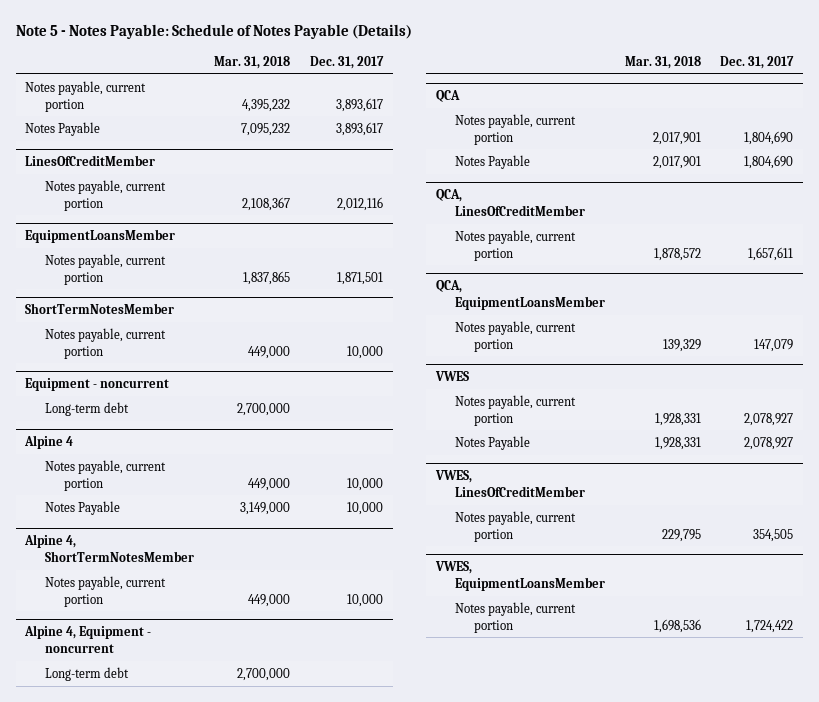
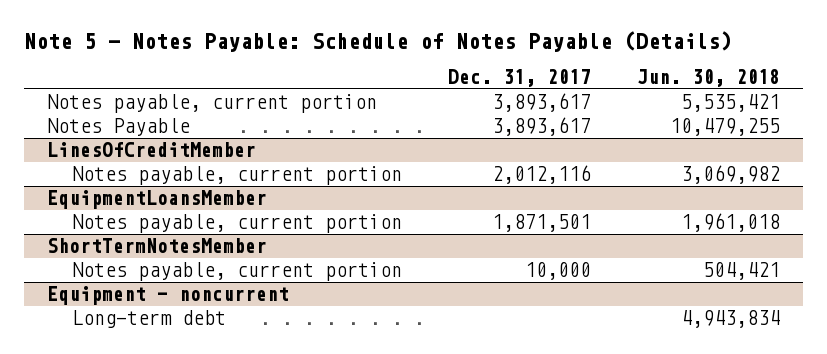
[214,56,291,70] Mar. 31, 2018 -> none
none -> [637,68,781,87] Jun. 30, 2018
[24,435,74,450] Alpine 4 -> none
[44,459,166,491] Notes payable, current portion -> none
[44,500,120,515] Notes Payable -> none
[24,534,194,563] Alpine 4, ShortTermNotesMember -> none
[44,575,166,607] Notes payable, current portion -> none
[24,625,152,654] Alpine 4, Equipment - noncurrent -> none
[44,666,129,681] Long-term debt -> none
[435,90,460,103] QCA -> none
[455,113,577,145] Notes payable, current portion -> none
[455,154,531,169] Notes Payable -> none
[435,189,586,217] QCA, LinesOfCreditMember -> none
[455,229,577,261] Notes payable, current portion -> none
[435,280,606,311] QCA, EquipmentLoansMember -> none
[455,320,577,352] Notes payable, current portion -> none
[434,371,469,382] VWES -> none
[455,394,577,426] Notes payable, current portion -> none
[455,435,531,450] Notes Payable -> none
[434,470,586,498] VWES, LinesOfCreditMember -> none
[455,510,577,542] Notes payable, current portion -> none
[434,561,606,592] VWES, EquipmentLoansMember -> none
[455,601,577,633] Notes payable, current portion -> none

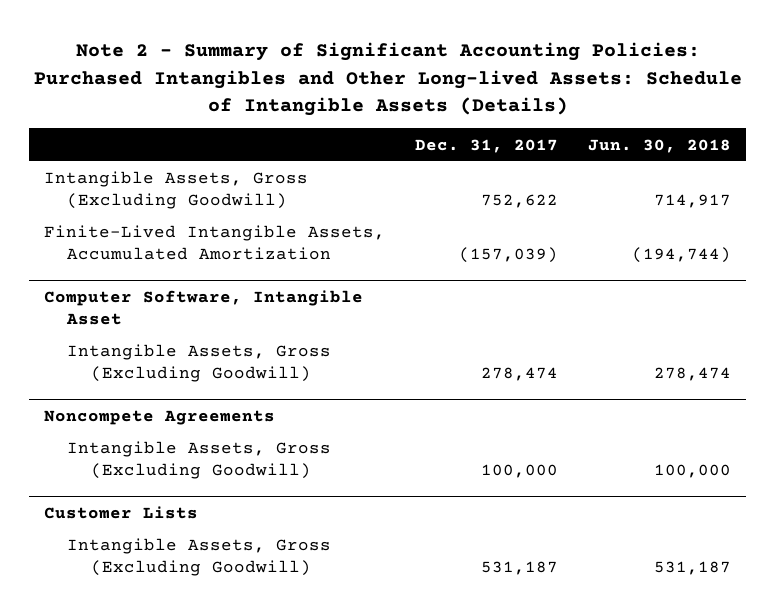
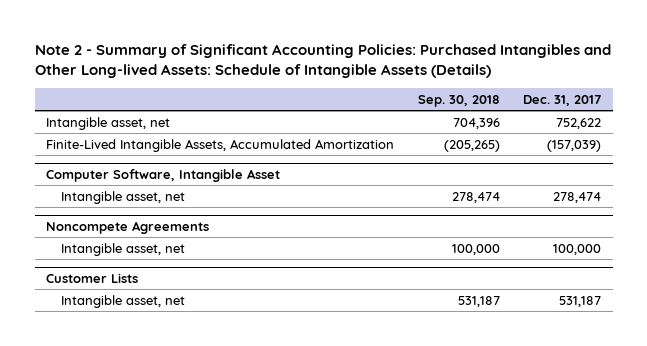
[588,138,732,153] Jun. 30, 2018 -> none
none -> [417,94,500,107] Sep. 30, 2018
[44,171,309,209] Intangible Assets, Gross (Excluding Goodwill) -> [46,116,171,130] Intangible asset, net
[67,344,332,382] Intangible Assets, Gross (Excluding Goodwill) -> [61,190,186,204] Intangible asset, net
[67,441,332,479] Intangible Assets, Gross (Excluding Goodwill) -> [61,242,186,256] Intangible asset, net
[67,538,332,576] Intangible Assets, Gross (Excluding Goodwill) -> [61,294,186,308] Intangible asset, net

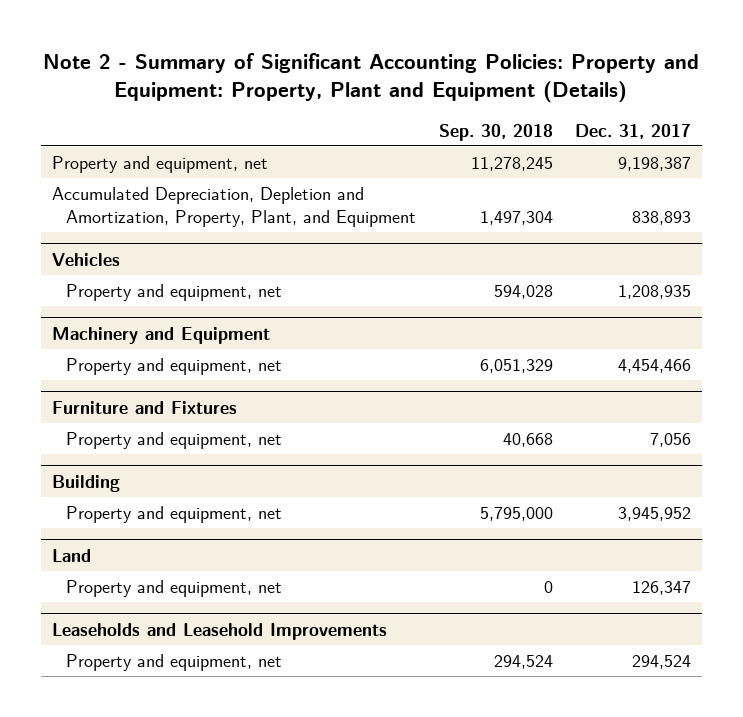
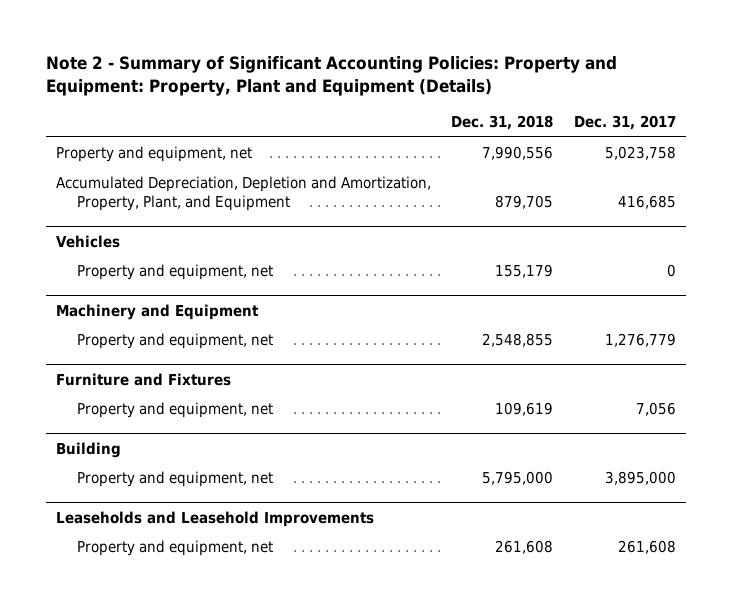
[438,123,553,141] Sep. 30, 2018 -> none
none -> [451,115,554,131] Dec. 31, 2018
[618,156,692,171] 9,198,387 -> [604,146,676,161] 5,023,758
[632,211,692,226] 838,893 -> [617,195,676,210] 416,685
[618,284,692,299] 1,208,935 -> [666,264,676,278] 0
[618,358,692,373] 4,454,466 -> [604,333,676,348] 1,276,779
[51,548,91,562] Land -> none
[66,579,283,597] Property and equipment, net -> none
[618,506,692,521] 3,945,952 -> [604,471,676,486] 3,895,000
[632,654,692,669] 294,524 -> [617,540,676,555] 261,608

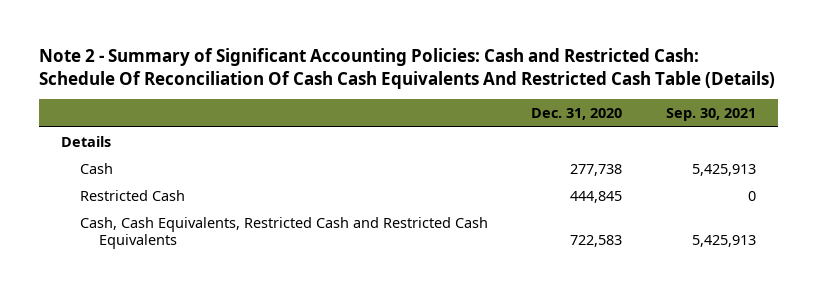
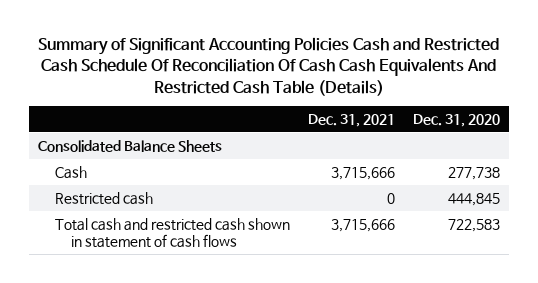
[39,47,776,89] Note 2 - Summary of Significant Accounting Policies: Cash and Restricted Cash: Schedule Of Reconciliation Of Cash Cash Equivalents And Restricted Cash Table (Details) -> [38,37,500,96] Summary of Significant Accounting Policies Cash and Restricted Cash Schedule Of Reconciliation Of Cash Cash Equivalents And Restricted Cash Table (Details)
[665,108,756,122] Sep. 30, 2021 -> none
none -> [307,113,395,127] Dec. 31, 2021
[60,135,111,147] Details -> [38,139,223,152] Consolidated Balance Sheets
[79,189,185,201] Restricted Cash -> [54,191,153,205] Restricted cash
[79,216,488,250] Cash, Cash Equivalents, Restricted Cash and Restricted Cash Equivalents -> [54,217,290,248] Total cash and restricted cash shown in statement of cash flows

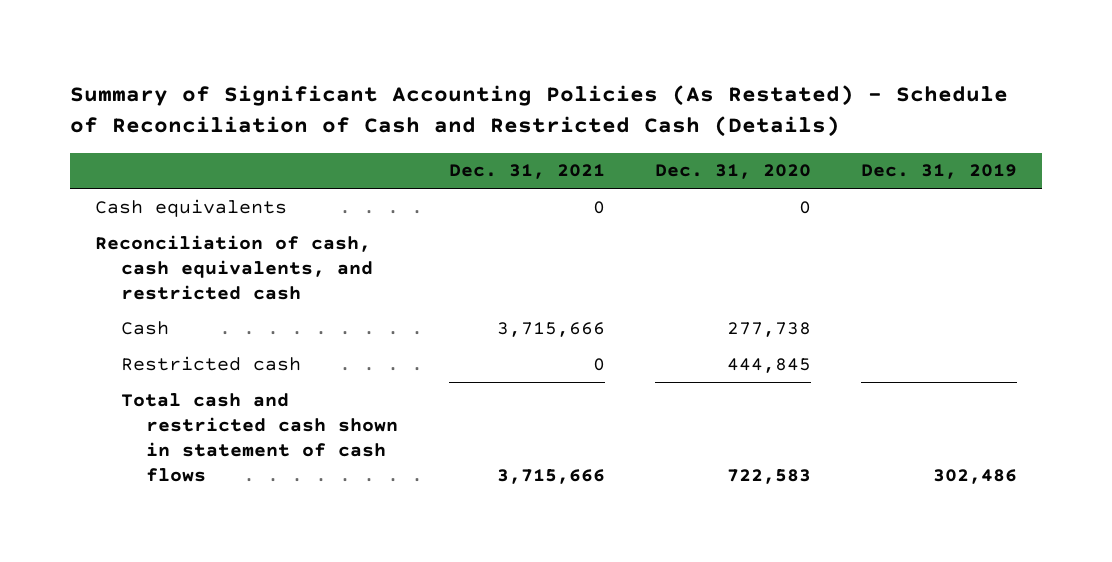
[38,37,500,96] Summary of Significant Accounting Policies Cash and Restricted Cash Schedule Of Reconciliation Of Cash Cash Equivalents And Restricted Cash Table (Details) -> [69,85,1008,138] Summary of Significant Accounting Policies (As Restated) - Schedule of Reconciliation of Cash and Restricted Cash (Details)
none -> [861,164,1018,180] Dec. 31, 2019
[38,139,223,152] Consolidated Balance Sheets -> none
none -> [94,198,287,217] Cash equivalents
none -> [94,234,373,300] Reconciliation of cash, cash equivalents, and restricted cash

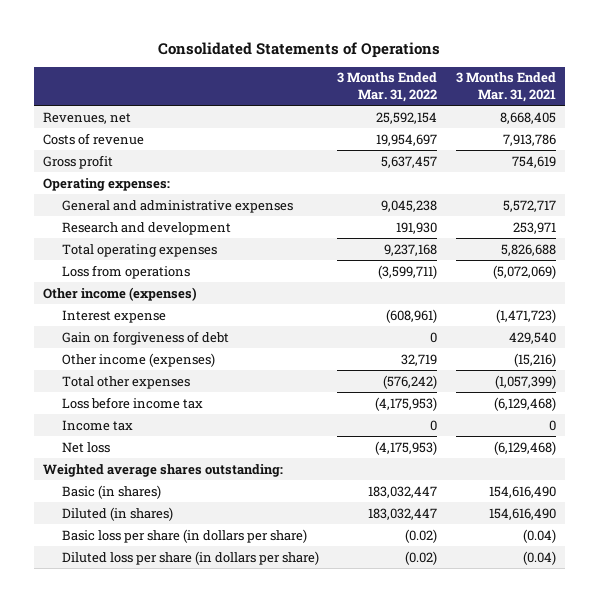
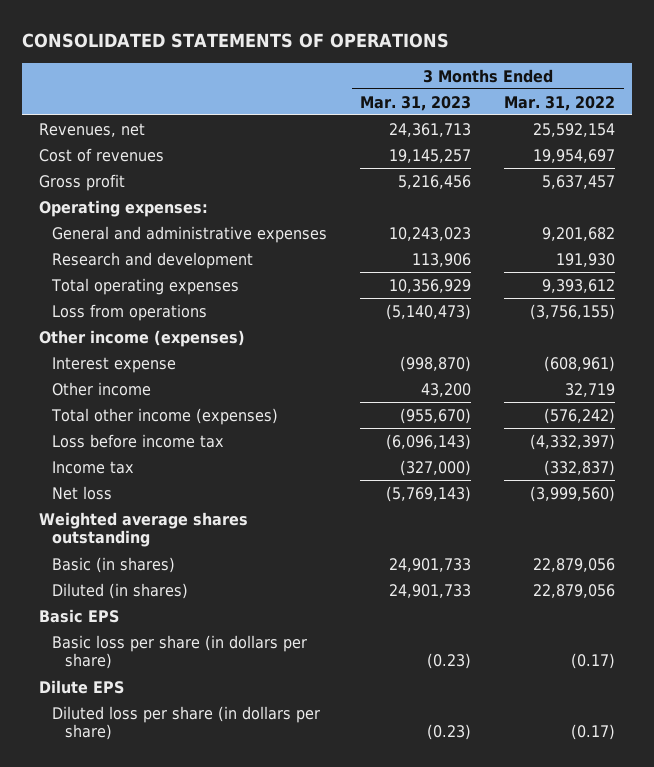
[158,41,441,58] Consolidated Statements of Operations -> [22,32,450,48] CONSOLIDATED STATEMENTS OF OPERATIONS
[455,72,556,102] 3 Months Ended Mar. 31, 2021 -> none
none -> [360,95,472,111] Mar. 31, 2023
[42,132,144,145] Costs of revenue -> [38,147,164,162] Cost of revenues
[381,199,438,212] 9,045,238 -> [542,226,616,241] 9,201,682
[384,243,438,256] 9,237,168 -> [542,278,616,293] 9,393,612
[378,264,438,279] (3,599,711) -> [530,303,616,320] (3,756,155)
[61,330,229,345] Gain on forgiveness of debt -> none
[61,352,215,367] Other income (expenses) -> [52,381,152,396] Other income
[61,375,190,389] Total other expenses -> [51,407,279,425] Total other income (expenses)
[375,396,438,411] (4,175,953) -> [530,433,616,450] (4,332,397)
[430,419,438,431] 0 -> [544,459,616,476] (332,837)
[375,440,438,455] (4,175,953) -> [530,485,616,502] (3,999,560)
[42,463,283,477] Weighted average shares outstanding: -> [38,511,248,548] Weighted average shares outstanding
[368,485,438,498] 183,032,447 -> [533,557,616,572] 22,879,056
[368,507,438,520] 183,032,447 -> [533,583,616,598] 22,879,056
none -> [38,608,119,623] Basic EPS
[405,528,438,543] (0.02) -> [571,653,616,670] (0.17)
none -> [38,679,124,694] Dilute EPS
[405,550,438,565] (0.02) -> [571,724,616,741] (0.17)

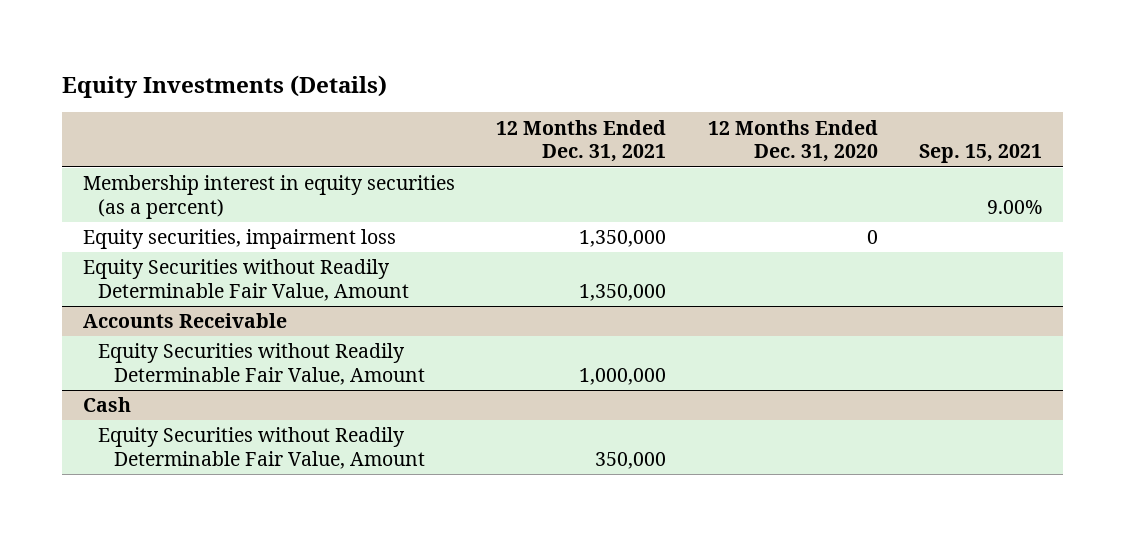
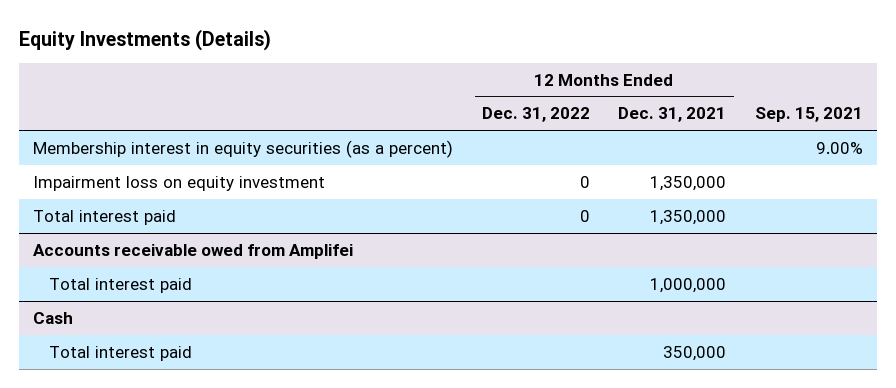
[707,119,878,163] 12 Months Ended Dec. 31, 2020 -> none
none -> [481,107,590,123] Dec. 31, 2022
[82,229,396,250] Equity securities, impairment loss -> [33,175,326,191] Impairment loss on equity investment
[82,259,410,302] Equity Securities without Readily Determinable Fair Value, Amount -> [33,209,177,225] Total interest paid
[82,313,287,329] Accounts Receivable -> [33,243,354,259] Accounts receivable owed from Amplifei
[98,343,425,386] Equity Securities without Readily Determinable Fair Value, Amount -> [48,277,192,293] Total interest paid
[98,427,425,470] Equity Securities without Readily Determinable Fair Value, Amount -> [48,345,192,361] Total interest paid

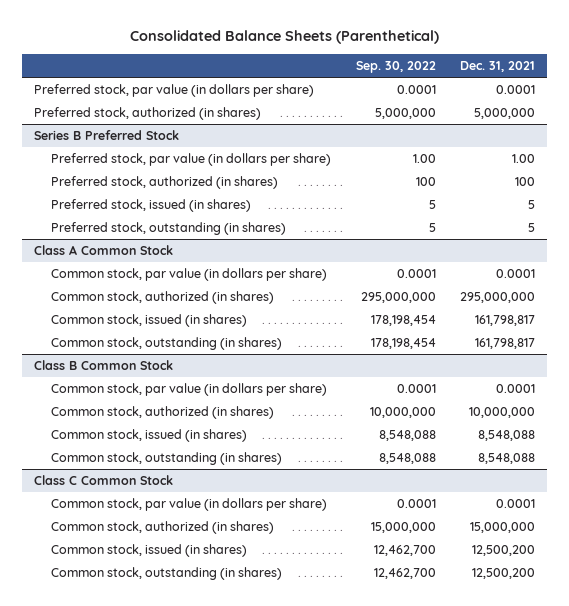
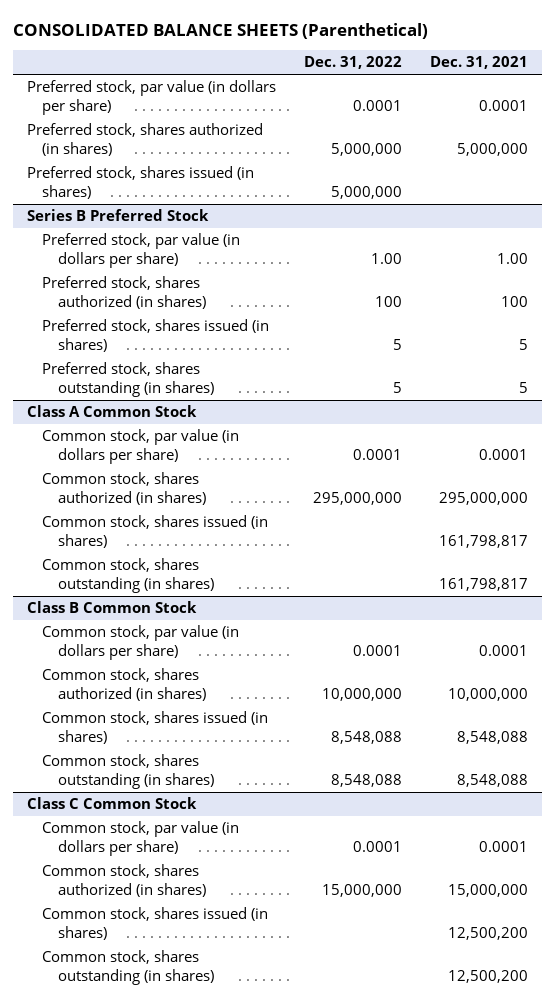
[129,30,439,45] Consolidated Balance Sheets (Parenthetical) -> [13,22,429,39] CONSOLIDATED BALANCE SHEETS (Parenthetical)
[355,61,436,74] Sep. 30, 2022 -> none
none -> [304,56,403,70] Dec. 31, 2022
[34,107,262,121] Preferred stock, authorized (in shares) -> [27,123,264,156] Preferred stock, shares authorized (in shares)
none -> [27,166,255,199] Preferred stock, shares issued (in shares)
[51,176,279,190] Preferred stock, authorized (in shares) -> [42,276,206,309] Preferred stock, shares authorized (in shares)
[51,199,252,213] Preferred stock, issued (in shares) -> [42,319,270,352] Preferred stock, shares issued (in shares)
[51,222,287,236] Preferred stock, outstanding (in shares) -> [42,362,214,397] Preferred stock, shares outstanding (in shares)
[51,291,275,305] Common stock, authorized (in shares) -> [42,472,206,505] Common stock, shares authorized (in shares)
[51,314,248,328] Common stock, issued (in shares) -> [42,515,269,548] Common stock, shares issued (in shares)
[51,337,283,351] Common stock, outstanding (in shares) -> [42,558,214,593] Common stock, shares outstanding (in shares)
[51,406,275,420] Common stock, authorized (in shares) -> [42,668,206,701] Common stock, shares authorized (in shares)
[51,429,248,443] Common stock, issued (in shares) -> [42,711,269,744] Common stock, shares issued (in shares)
[51,452,283,466] Common stock, outstanding (in shares) -> [42,754,214,789] Common stock, shares outstanding (in shares)
[51,521,275,535] Common stock, authorized (in shares) -> [42,864,206,897] Common stock, shares authorized (in shares)
[51,544,248,558] Common stock, issued (in shares) -> [42,907,269,940] Common stock, shares issued (in shares)
[51,567,283,581] Common stock, outstanding (in shares) -> [42,950,214,985] Common stock, shares outstanding (in shares)

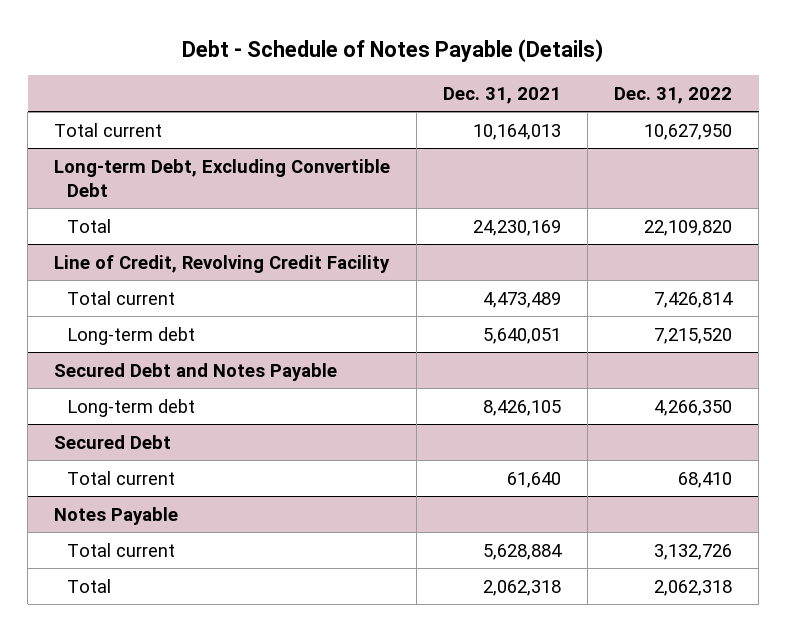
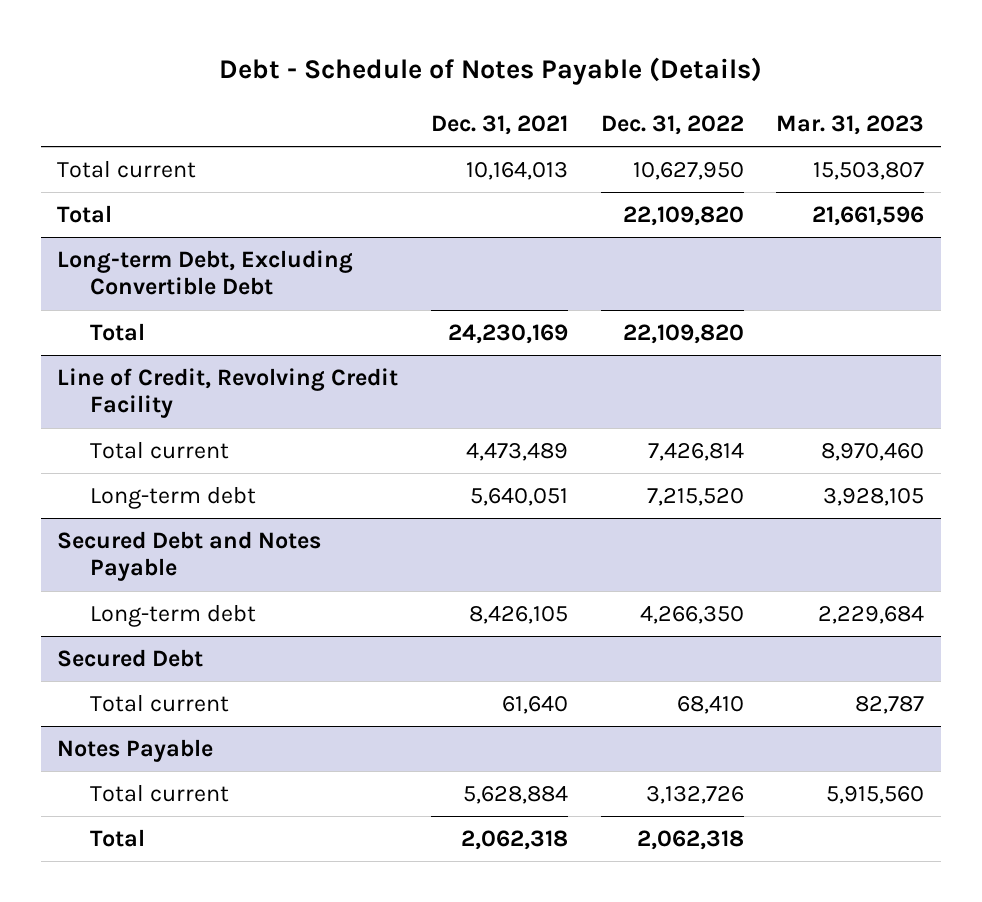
none -> [776,115,925,136] Mar. 31, 2023
none -> [57,204,113,223] Total

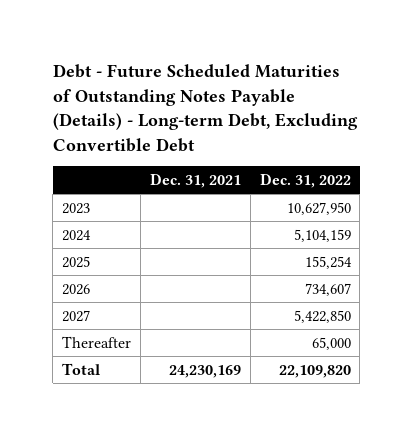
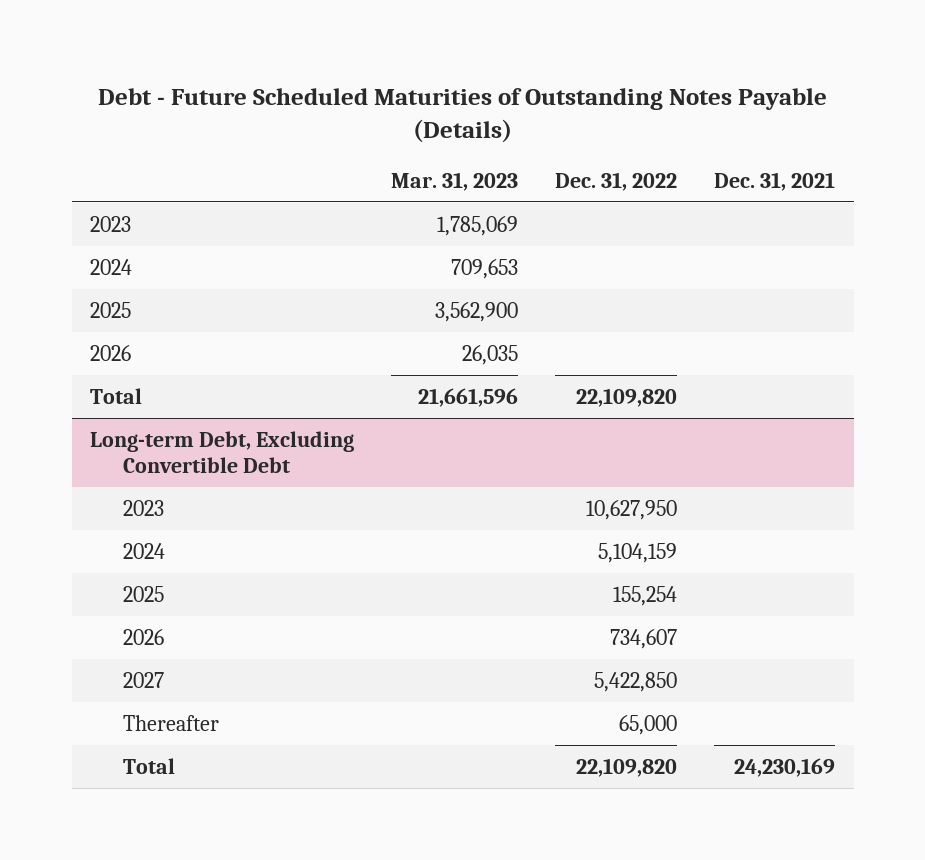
[52,64,358,152] Debt - Future Scheduled Maturities of Outstanding Notes Payable (Details) - Long-term Debt, Excluding Convertible Debt -> [97,87,827,143] Debt - Future Scheduled Maturities of Outstanding Notes Payable (Details)
none -> [391,171,519,191] Mar. 31, 2023
none -> [90,215,132,232] 2023
none -> [90,258,133,275] 2024
none -> [90,301,132,318] 2025
none -> [90,344,132,361] 2026
none -> [90,387,143,404] Total
none -> [90,430,355,473] Long-term Debt, Excluding Convertible Debt

